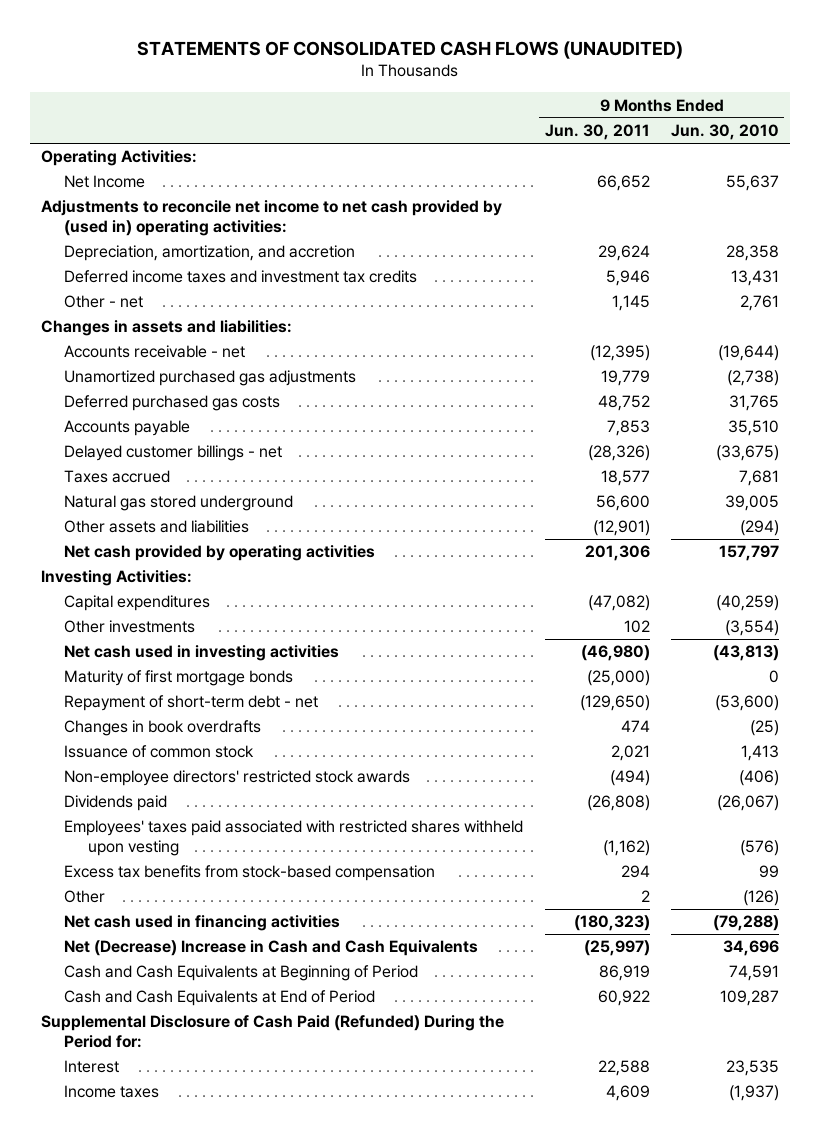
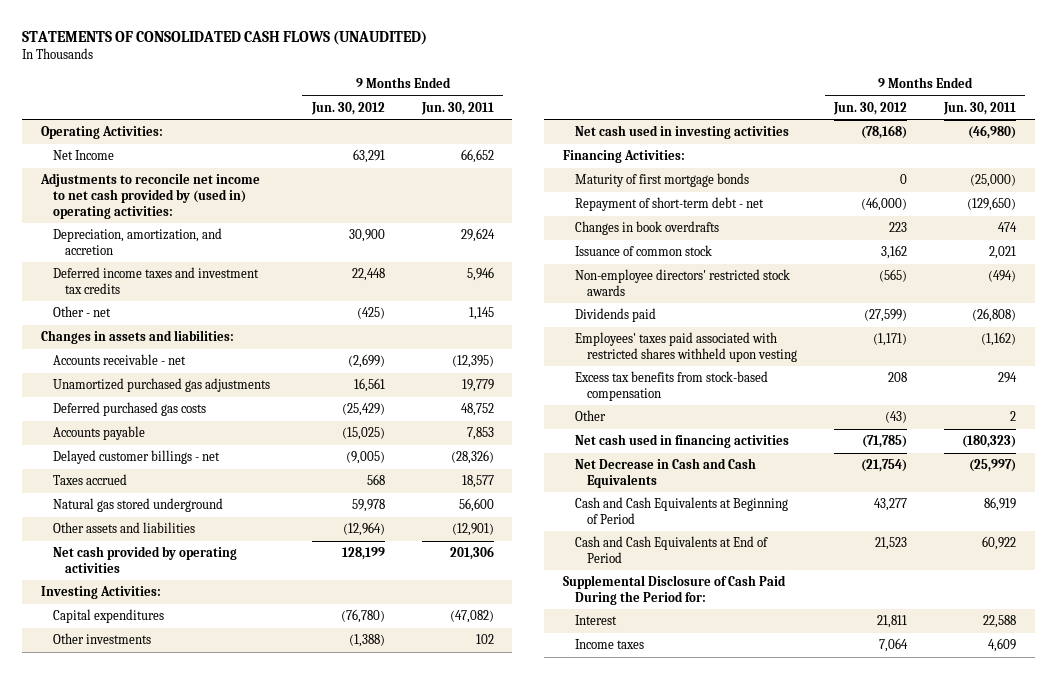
[671,124,780,141] Jun. 30, 2010 -> none
none -> [310,101,385,115] Jun. 30, 2012
none -> [562,150,685,164] Financing Activities:
[64,940,479,957] Net (Decrease) Increase in Cash and Cash Equivalents -> [574,458,756,489] Net Decrease in Cash and Cash Equivalents
[40,1015,504,1049] Supplemental Disclosure of Cash Paid (Refunded) During the Period for: -> [562,575,786,606] Supplemental Disclosure of Cash Paid During the Period for:

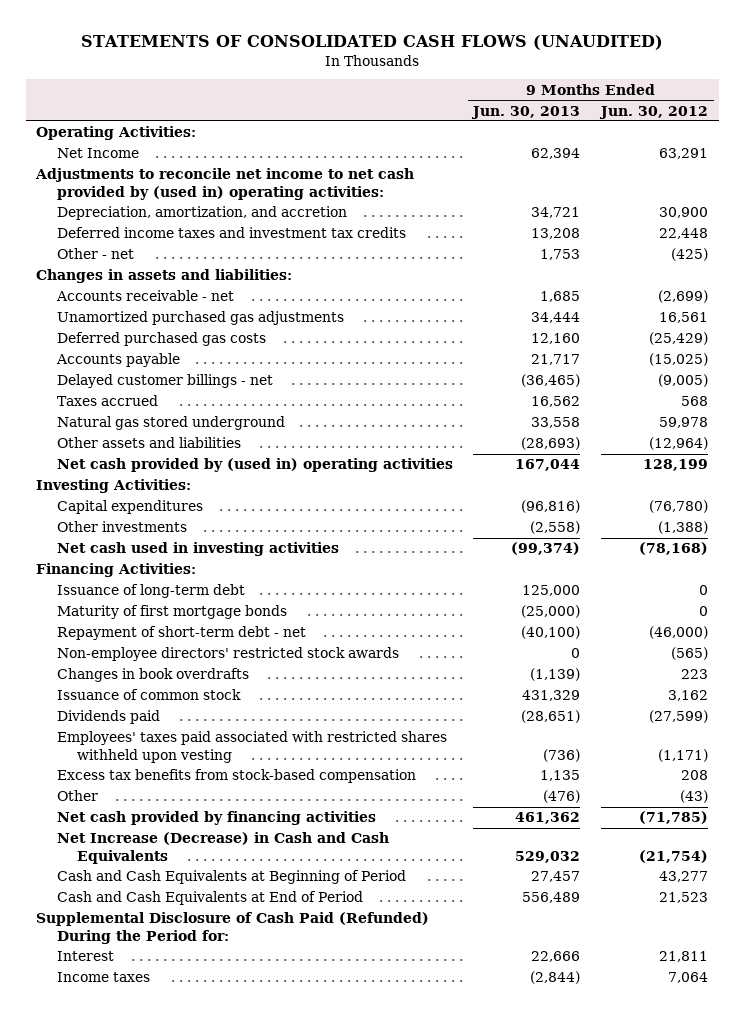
[420,101,494,115] Jun. 30, 2011 -> none
none -> [471,105,581,119] Jun. 30, 2013
[52,546,237,574] Net cash provided by operating activities -> [56,458,453,473] Net cash provided by (used in) operating activities
none -> [56,584,245,599] Issuance of long-term debt
[574,269,790,297] Non-employee directors' restricted stock awards -> [56,647,399,662] Non-employee directors' restricted stock awards
[574,434,789,449] Net cash used in financing activities -> [56,811,376,826] Net cash provided by financing activities
[574,458,756,489] Net Decrease in Cash and Cash Equivalents -> [56,832,389,864] Net Increase (Decrease) in Cash and Cash Equivalents
[562,575,786,606] Supplemental Disclosure of Cash Paid During the Period for: -> [36,912,430,944] Supplemental Disclosure of Cash Paid (Refunded) During the Period for:

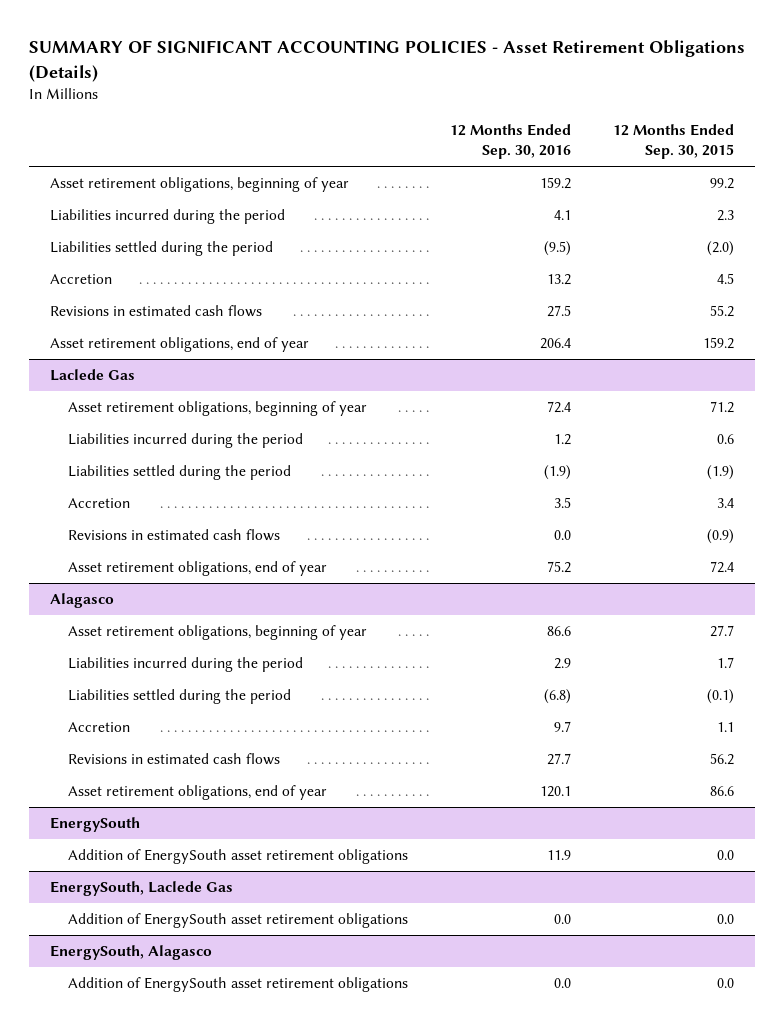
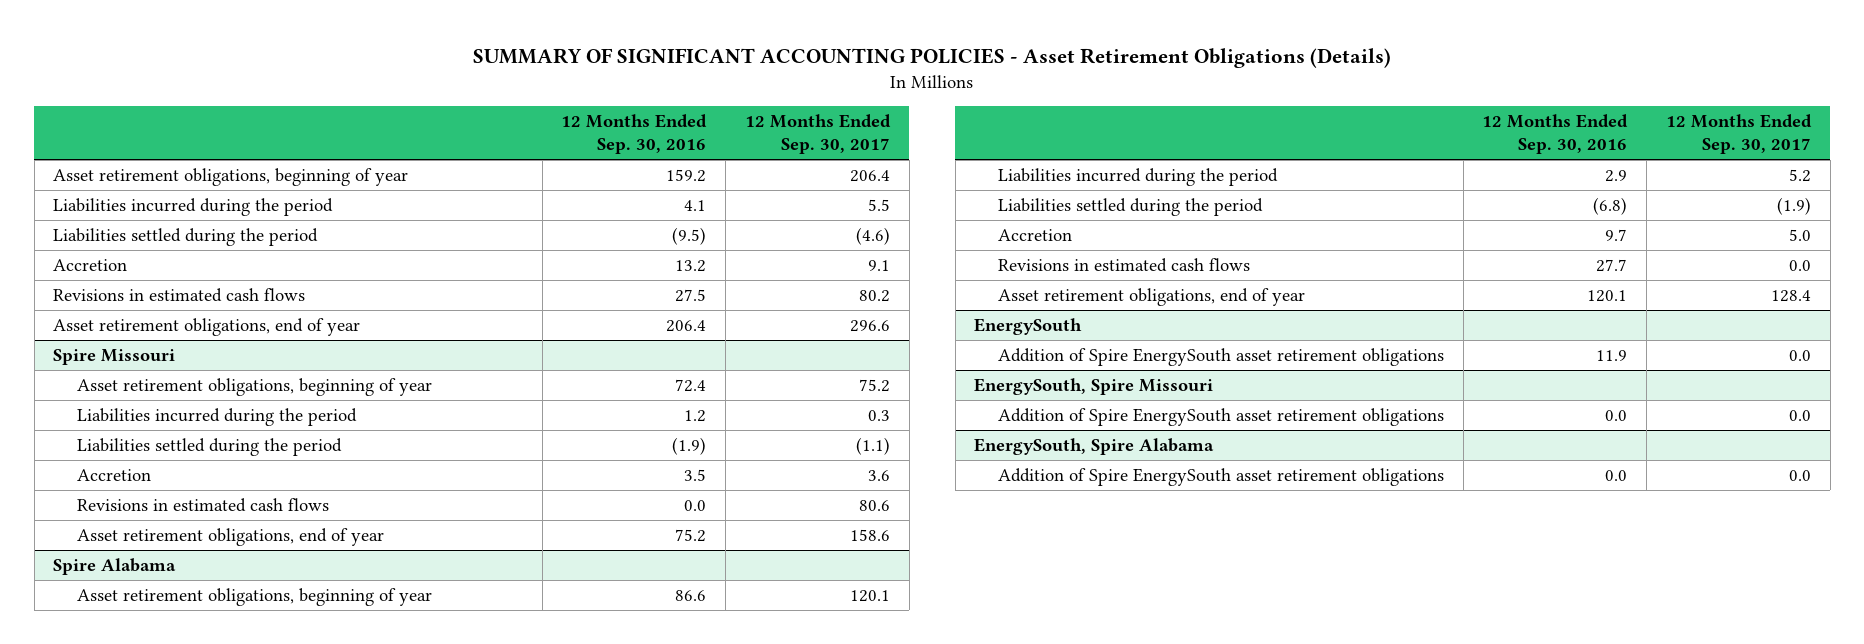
[612,124,734,160] 12 Months Ended Sep. 30, 2015 -> none
none -> [744,114,891,155] 12 Months Ended Sep. 30, 2017
[50,369,136,382] Laclede Gas -> none
none -> [53,348,176,365] Spire Missouri
[50,593,115,609] Alagasco -> none
none -> [53,557,177,575] Spire Alabama
[50,881,234,897] EnergySouth, Laclede Gas -> none
[50,945,213,961] EnergySouth, Alagasco -> none
[67,849,408,865] Addition of EnergySouth asset retirement obligations -> [998,347,1445,366] Addition of Spire EnergySouth asset retirement obligations
none -> [974,377,1214,395] EnergySouth, Spire Missouri
[67,913,408,929] Addition of EnergySouth asset retirement obligations -> [998,407,1445,426] Addition of Spire EnergySouth asset retirement obligations
none -> [974,437,1215,455] EnergySouth, Spire Alabama
[67,977,408,993] Addition of EnergySouth asset retirement obligations -> [998,467,1445,486] Addition of Spire EnergySouth asset retirement obligations

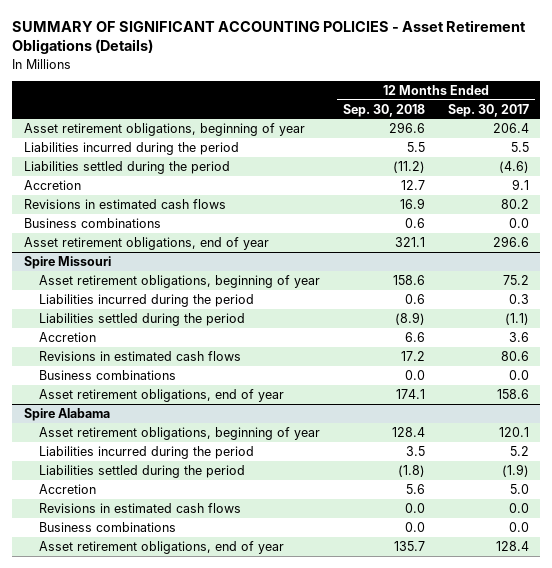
[561,114,708,155] 12 Months Ended Sep. 30, 2016 -> none
none -> [343,103,426,117] Sep. 30, 2018
none -> [23,217,161,228] Business combinations
none -> [39,369,177,380] Business combinations
none -> [39,521,177,532] Business combinations
[974,317,1083,335] EnergySouth -> none
[998,347,1445,366] Addition of Spire EnergySouth asset retirement obligations -> none
[974,377,1214,395] EnergySouth, Spire Missouri -> none
[998,407,1445,426] Addition of Spire EnergySouth asset retirement obligations -> none
[974,437,1215,455] EnergySouth, Spire Alabama -> none
[998,467,1445,486] Addition of Spire EnergySouth asset retirement obligations -> none

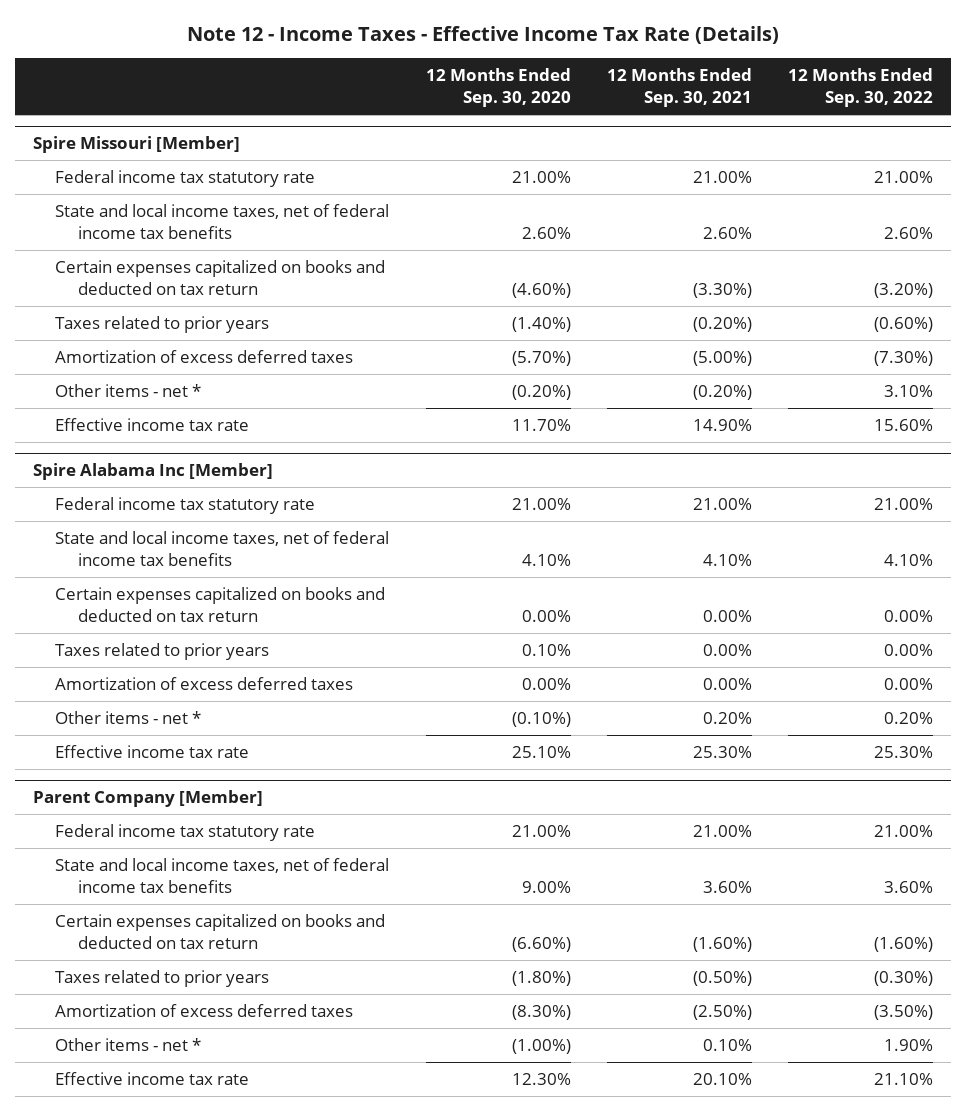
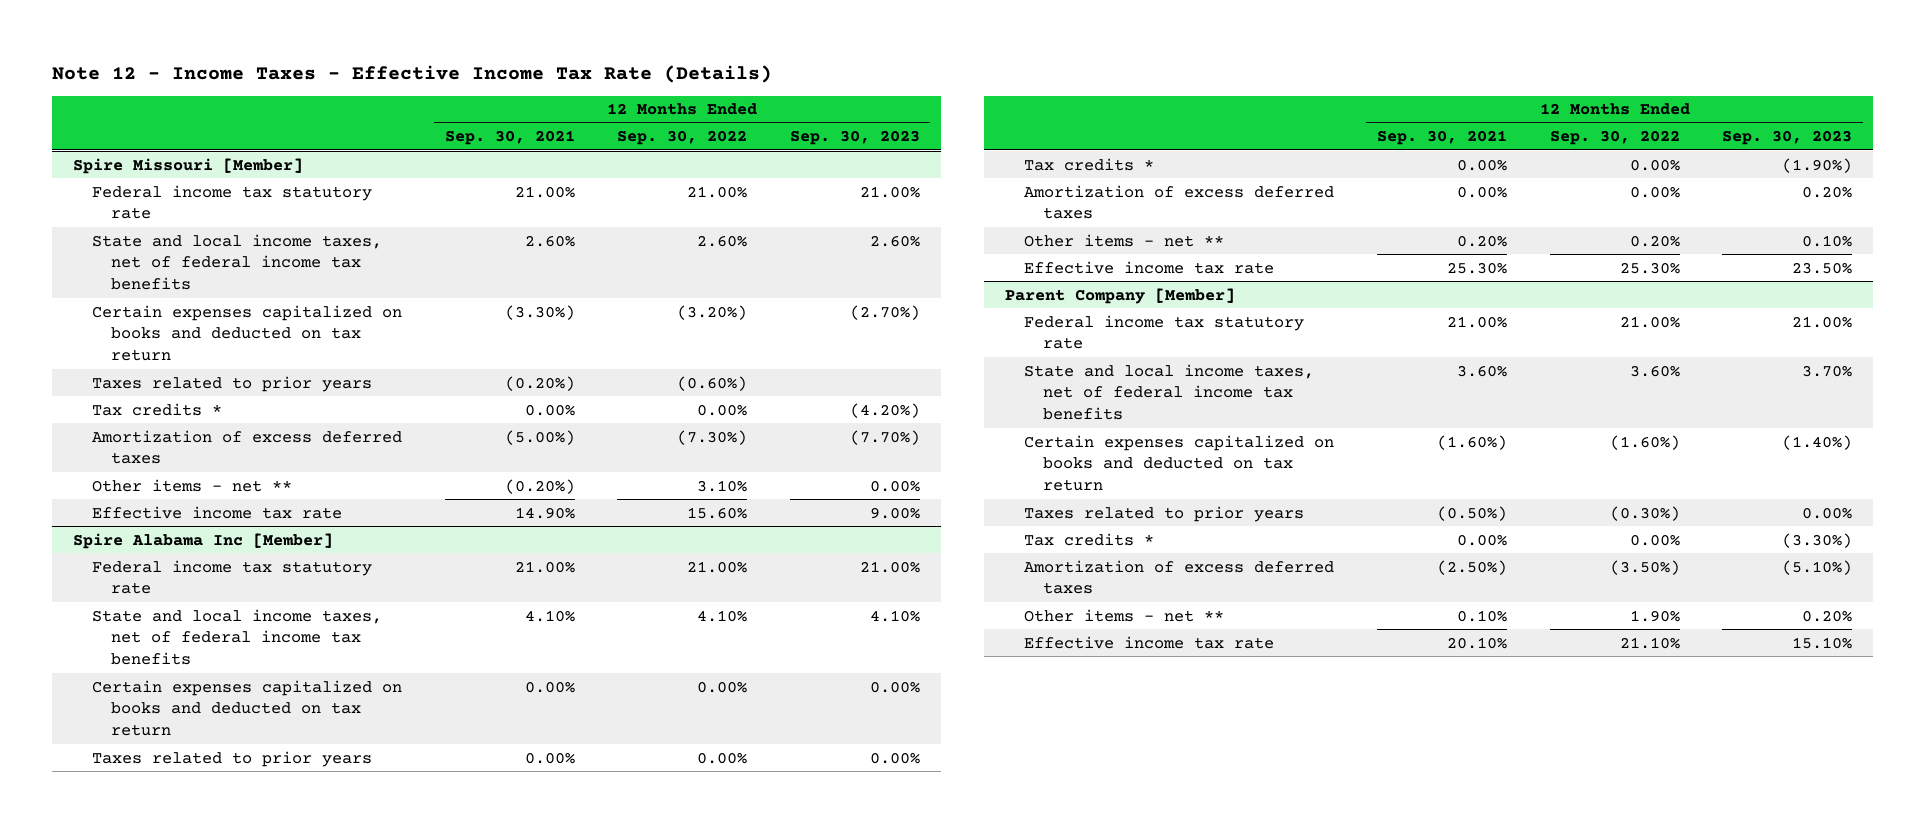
[425,68,571,108] 12 Months Ended Sep. 30, 2020 -> none
none -> [789,130,920,146] Sep. 30, 2023
none -> [92,402,223,416] Tax credits *
[55,384,202,398] Other items - net * -> [92,478,293,492] Other items - net **
none -> [1024,157,1155,171] Tax credits *
[55,711,202,725] Other items - net * -> [1024,233,1225,247] Other items - net **
none -> [1024,532,1155,546] Tax credits *
[55,1038,202,1052] Other items - net * -> [1024,608,1225,622] Other items - net **

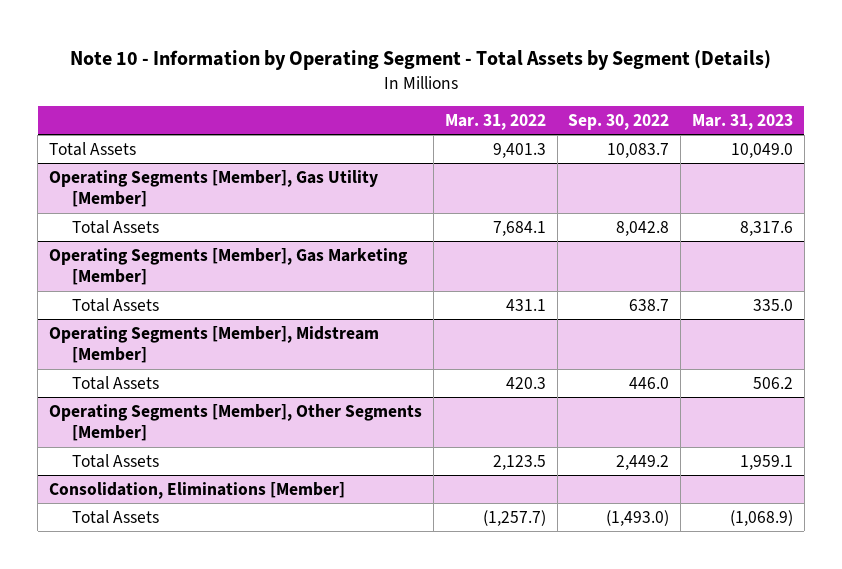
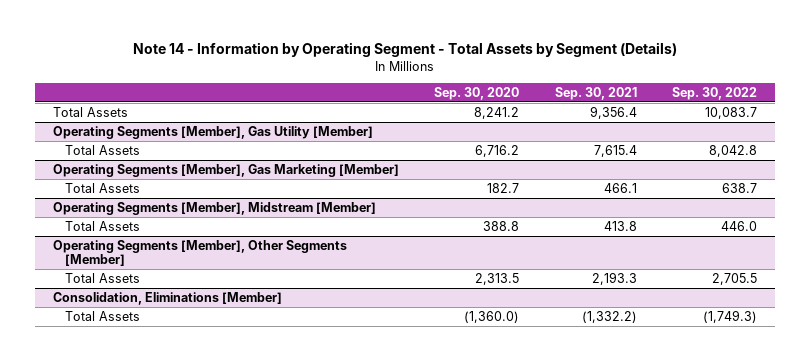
[70,49,772,70] Note 10 - Information by Operating Segment - Total Assets by Segment (Details) -> [133,42,678,58] Note 14 - Information by Operating Segment - Total Assets by Segment (Details)
[444,113,546,130] Mar. 31, 2022 -> none
[692,113,794,130] Mar. 31, 2023 -> none
none -> [434,86,520,100] Sep. 30, 2020
none -> [554,86,637,100] Sep. 30, 2021
[616,454,670,470] 2,449.2 -> [712,272,758,285] 2,705.5
[606,509,670,526] (1,493.0) -> [703,309,758,323] (1,749.3)

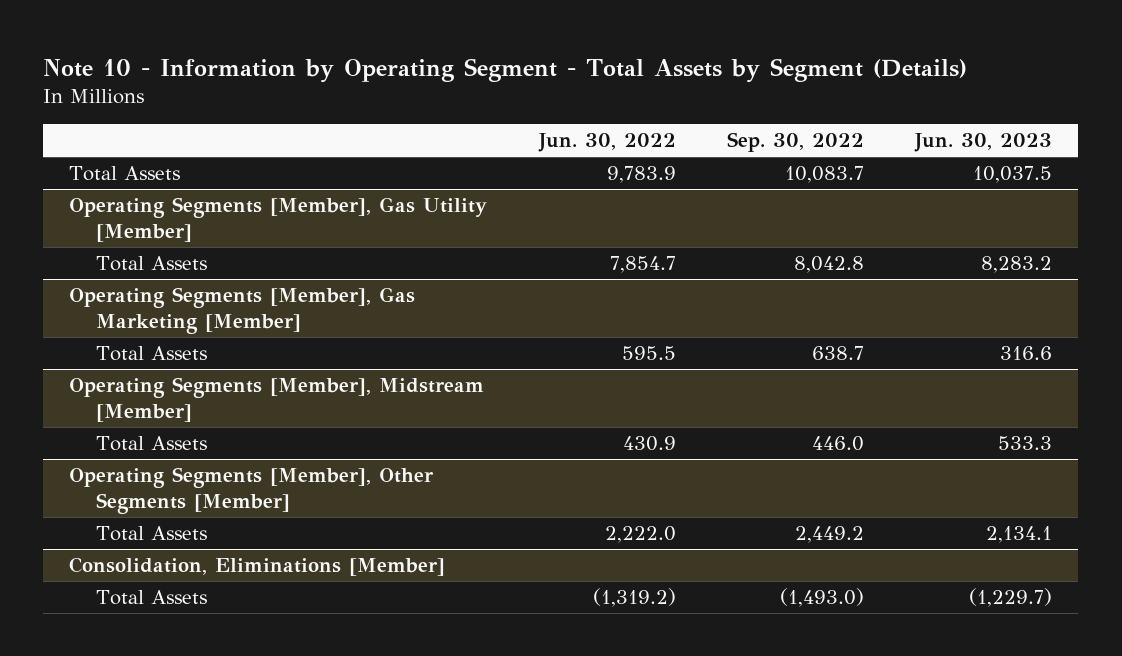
[133,42,678,58] Note 14 - Information by Operating Segment - Total Assets by Segment (Details) -> [43,57,968,83] Note 10 - Information by Operating Segment - Total Assets by Segment (Details)
[434,86,520,100] Sep. 30, 2020 -> none
[554,86,637,100] Sep. 30, 2021 -> none
none -> [537,133,676,153] Jun. 30, 2022
none -> [914,133,1053,153] Jun. 30, 2023
[712,272,758,285] 2,705.5 -> [794,526,864,544] 2,449.2
[703,309,758,323] (1,749.3) -> [779,588,864,608] (1,493.0)

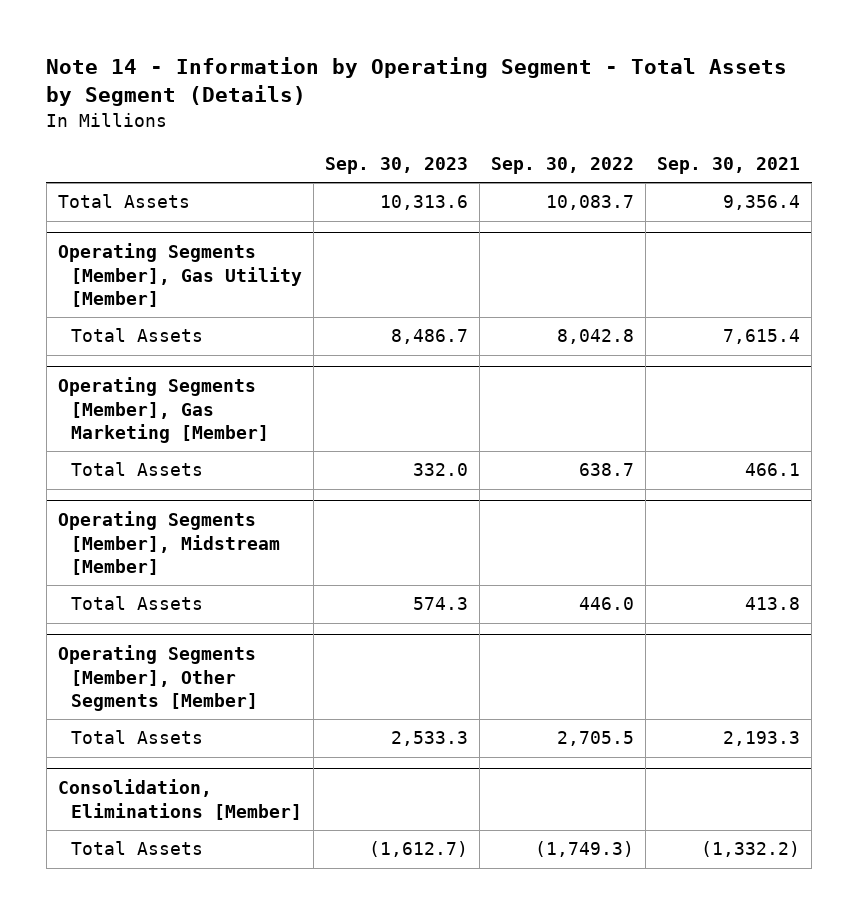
[43,57,968,83] Note 10 - Information by Operating Segment - Total Assets by Segment (Details) -> [46,57,788,107] Note 14 - Information by Operating Segment - Total Assets by Segment (Details)
[537,133,676,153] Jun. 30, 2022 -> none
[914,133,1053,153] Jun. 30, 2023 -> none
none -> [324,157,468,175] Sep. 30, 2023
none -> [657,157,801,175] Sep. 30, 2021
[794,526,864,544] 2,449.2 -> [557,731,635,747] 2,705.5
[779,588,864,608] (1,493.0) -> [535,841,635,858] (1,749.3)

